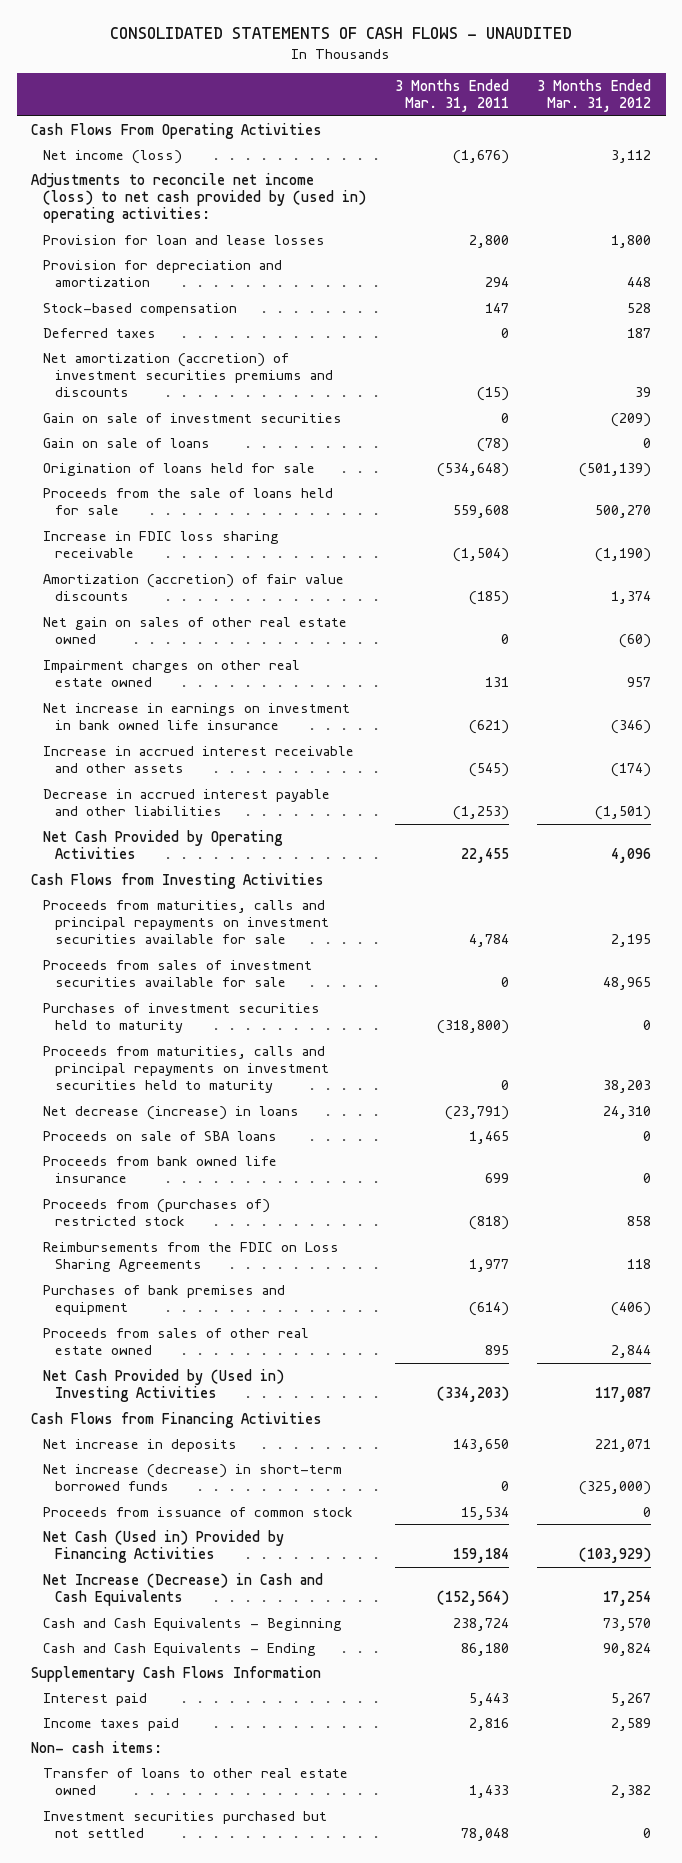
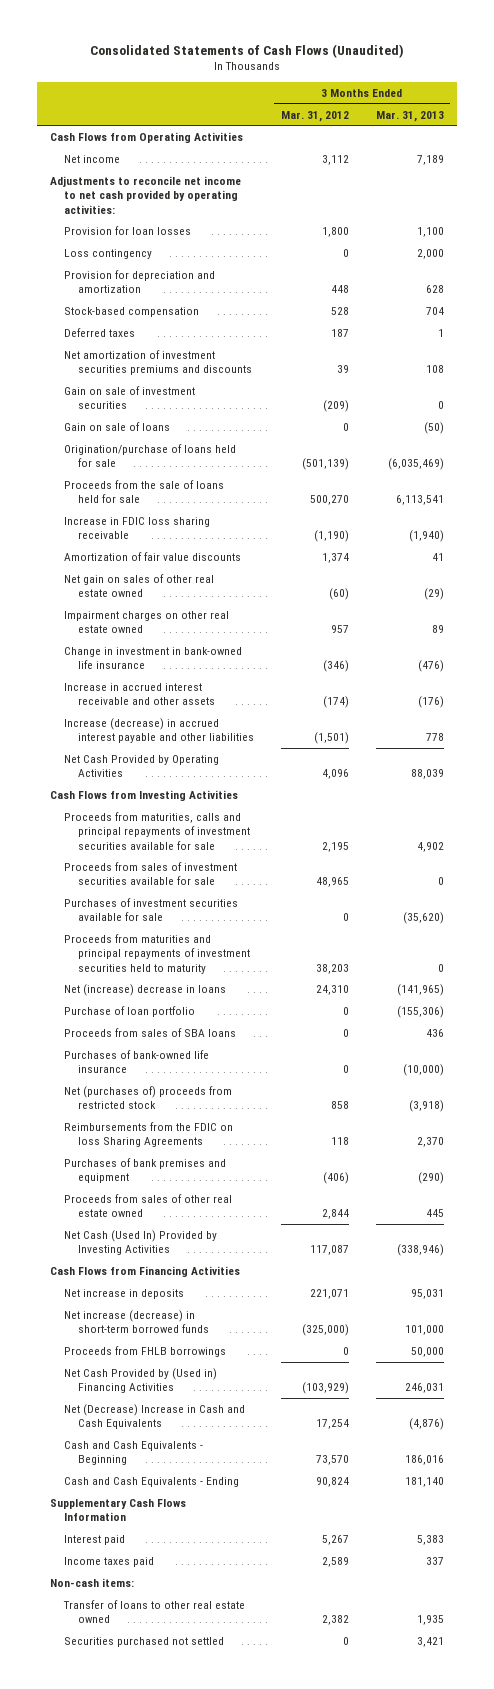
[110,27,573,40] CONSOLIDATED STATEMENTS OF CASH FLOWS - UNAUDITED -> [89,43,404,58] Consolidated Statements of Cash Flows (Unaudited)
[394,78,509,112] 3 Months Ended Mar. 31, 2011 -> none
none -> [375,110,444,122] Mar. 31, 2013
[31,122,323,139] Cash Flows From Operating Activities -> [50,131,244,143] Cash Flows from Operating Activities
[42,149,182,164] Net income (loss) -> [64,154,121,163] Net income
[31,172,366,224] Adjustments to reconcile net income (loss) to net cash provided by (used in) operating activities: -> [50,175,242,214] Adjustments to reconcile net income to net cash provided by operating activities:
[42,234,325,245] Provision for loan and lease losses -> [64,225,192,235] Provision for loan losses
none -> [64,248,153,259] Loss contingency
[42,352,333,398] Net amortization (accretion) of investment securities premiums and discounts -> [64,349,253,376] Net amortization of investment securities premiums and discounts
[42,462,315,476] Origination of loans held for sale -> [64,443,237,468] Origination/purchase of loans held for sale
[42,573,344,601] Amortization (accretion) of fair value discounts -> [64,551,242,561] Amortization of fair value discounts
[42,702,350,730] Net increase in earnings on investment in bank owned life insurance -> [64,646,243,670] Change in investment in bank-owned life insurance
[42,788,330,816] Decrease in accrued interest payable and other liabilities -> [64,717,255,744] Increase (decrease) in accrued interest payable and other liabilities
[42,899,329,945] Proceeds from maturities, calls and principal repayments on investment securities available for sale -> [64,811,251,850] Proceeds from maturities, calls and principal repayments of investment securities available for sale
[42,1002,320,1033] Purchases of investment securities held to maturity -> none
none -> [64,897,239,922] Purchases of investment securities available for sale
[42,1045,329,1094] Proceeds from maturities, calls and principal repayments on investment securities held to maturity -> [64,933,251,974] Proceeds from maturities and principal repayments of investment securities held to maturity
[42,1105,299,1120] Net decrease (increase) in loans -> [64,983,227,996] Net (increase) decrease in loans
none -> [64,1005,196,1017] Purchase of loan portfolio
[42,1130,277,1141] Proceeds on sale of SBA loans -> [64,1027,237,1037] Proceeds from sales of SBA loans
[42,1155,277,1183] Proceeds from bank owned life insurance -> [64,1049,210,1074] Purchases of bank-owned life insurance
[42,1198,270,1226] Proceeds from (purchases of) restricted stock -> [64,1085,233,1110] Net (purchases of) proceeds from restricted stock
[42,1241,339,1272] Reimbursements from the FDIC on Loss Sharing Agreements -> [64,1121,234,1148] Reimbursements from the FDIC on loss Sharing Agreements
[42,1368,284,1402] Net Cash Provided by (Used in) Investing Activities -> [64,1229,218,1256] Net Cash (Used In) Provided by Investing Activities
[42,1506,353,1517] Proceeds from issuance of common stock -> none
none -> [64,1345,227,1357] Proceeds from FHLB borrowings
[42,1529,284,1563] Net Cash (Used in) Provided by Financing Activities -> [64,1367,218,1394] Net Cash Provided by (Used in) Financing Activities
[42,1572,323,1606] Net Increase (Decrease) in Cash and Cash Equivalents -> [64,1403,246,1430] Net (Decrease) Increase in Cash and Cash Equivalents
[31,1740,163,1753] Non- cash items: -> [50,1577,135,1587] Non-cash items:
[42,1810,327,1838] Investment securities purchased but not settled -> [64,1636,225,1647] Securities purchased not settled

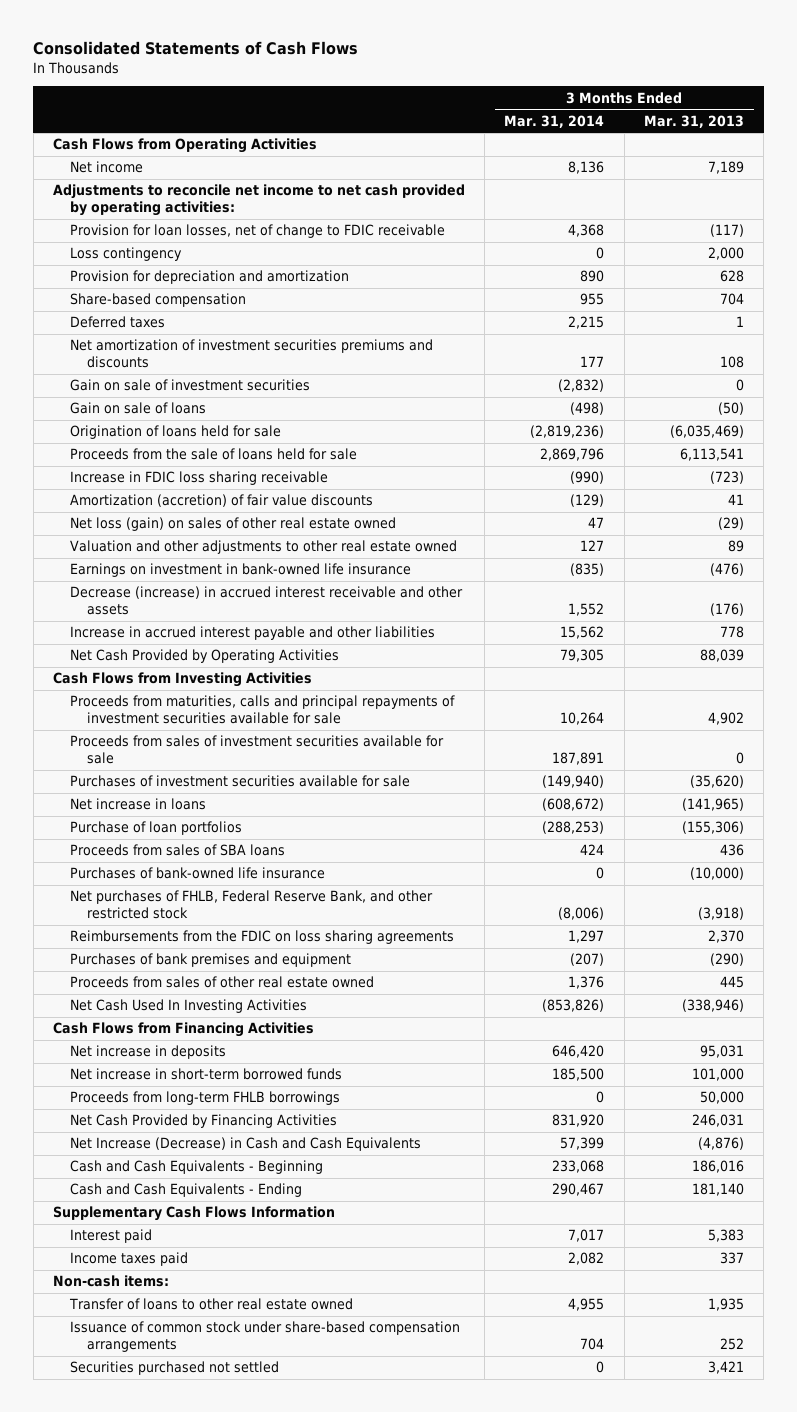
[89,43,404,58] Consolidated Statements of Cash Flows (Unaudited) -> [33,41,359,56] Consolidated Statements of Cash Flows
[281,110,350,122] Mar. 31, 2012 -> none
none -> [504,114,605,128] Mar. 31, 2014
[64,225,192,235] Provision for loan losses -> [70,224,446,239] Provision for loan losses, net of change to FDIC receivable
[416,226,444,237] 1,100 -> [709,224,744,238] (117)
[64,306,200,317] Stock-based compensation -> [70,293,247,308] Share-based compensation
[64,443,237,468] Origination/purchase of loans held for sale -> [70,425,282,440] Origination of loans held for sale
[64,610,230,634] Impairment charges on other real estate owned -> none
[408,530,444,543] (1,940) -> [709,471,744,485] (723)
[64,551,242,561] Amortization of fair value discounts -> [70,494,374,508] Amortization (accretion) of fair value discounts
[64,573,215,598] Net gain on sales of other real estate owned -> [70,517,397,532] Net loss (gain) on sales of other real estate owned
none -> [70,540,458,555] Valuation and other adjustments to other real estate owned
[64,646,243,670] Change in investment in bank-owned life insurance -> [70,563,412,578] Earnings on investment in bank-owned life insurance
[64,682,216,706] Increase in accrued interest receivable and other assets -> [70,586,464,616] Decrease (increase) in accrued interest receivable and other assets
[64,717,255,744] Increase (decrease) in accrued interest payable and other liabilities -> [70,626,436,641] Increase in accrued interest payable and other liabilities
[64,933,251,974] Proceeds from maturities and principal repayments of investment securities held to maturity -> none
[64,983,227,996] Net (increase) decrease in loans -> [70,798,207,811] Net increase in loans
[64,1005,196,1017] Purchase of loan portfolio -> [70,821,243,836] Purchase of loan portfolios
[64,1085,233,1110] Net (purchases of) proceeds from restricted stock -> [70,890,434,920] Net purchases of FHLB, Federal Reserve Bank, and other restricted stock
[64,1121,234,1148] Reimbursements from the FDIC on loss Sharing Agreements -> [70,930,455,945] Reimbursements from the FDIC on loss sharing agreements
[64,1229,218,1256] Net Cash (Used In) Provided by Investing Activities -> [70,999,308,1014] Net Cash Used In Investing Activities
[64,1309,210,1334] Net increase (decrease) in short-term borrowed funds -> [70,1068,343,1081] Net increase in short-term borrowed funds
[64,1345,227,1357] Proceeds from FHLB borrowings -> [70,1091,341,1106] Proceeds from long-term FHLB borrowings
[64,1367,218,1394] Net Cash Provided by (Used in) Financing Activities -> [70,1114,338,1129] Net Cash Provided by Financing Activities
[64,1403,246,1430] Net (Decrease) Increase in Cash and Cash Equivalents -> [70,1137,422,1152] Net Increase (Decrease) in Cash and Cash Equivalents
none -> [70,1321,461,1353] Issuance of common stock under share-based compensation arrangements

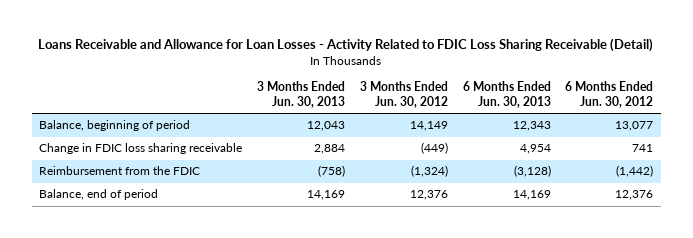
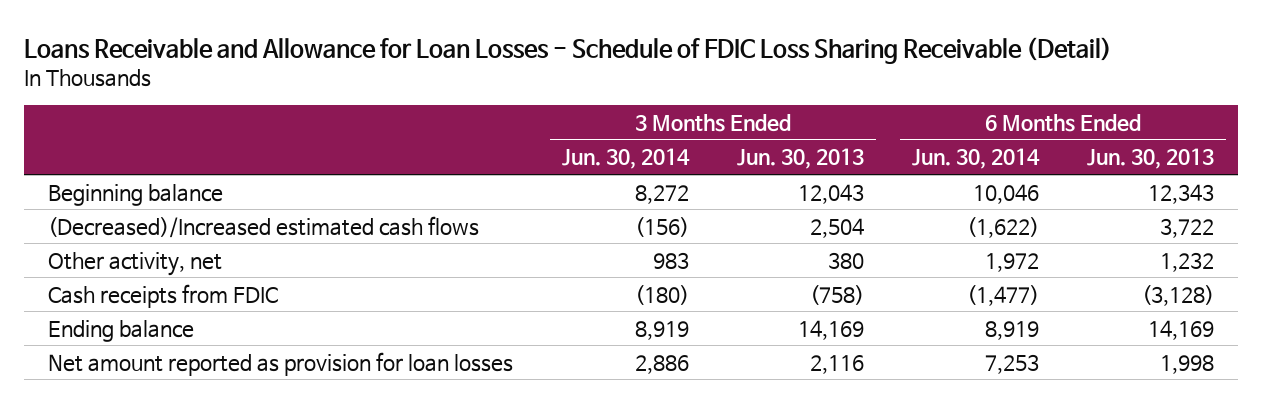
[38,38,654,53] Loans Receivable and Allowance for Loan Losses - Activity Related to FDIC Loss Sharing Receivable (Detail) -> [24,36,1113,64] Loans Receivable and Allowance for Loan Losses - Schedule of FDIC Loss Sharing Receivable (Detail)
[359,81,448,108] 3 Months Ended Jun. 30, 2012 -> none
[565,81,654,108] 6 Months Ended Jun. 30, 2012 -> none
none -> [561,148,690,170] Jun. 30, 2014
none -> [912,148,1041,170] Jun. 30, 2014
[39,143,243,155] Change in FDIC loss sharing receivable -> none
[39,120,191,132] Balance, beginning of period -> [48,183,224,206] Beginning balance
none -> [48,215,480,238] (Decreased)/Increased estimated cash flows
none -> [48,251,223,276] Other activity, net
[39,166,201,176] Reimbursement from the FDIC -> [48,283,279,308] Cash receipts from FDIC
[39,189,159,201] Balance, end of period -> [48,319,195,342] Ending balance
none -> [48,351,514,376] Net amount reported as provision for loan losses

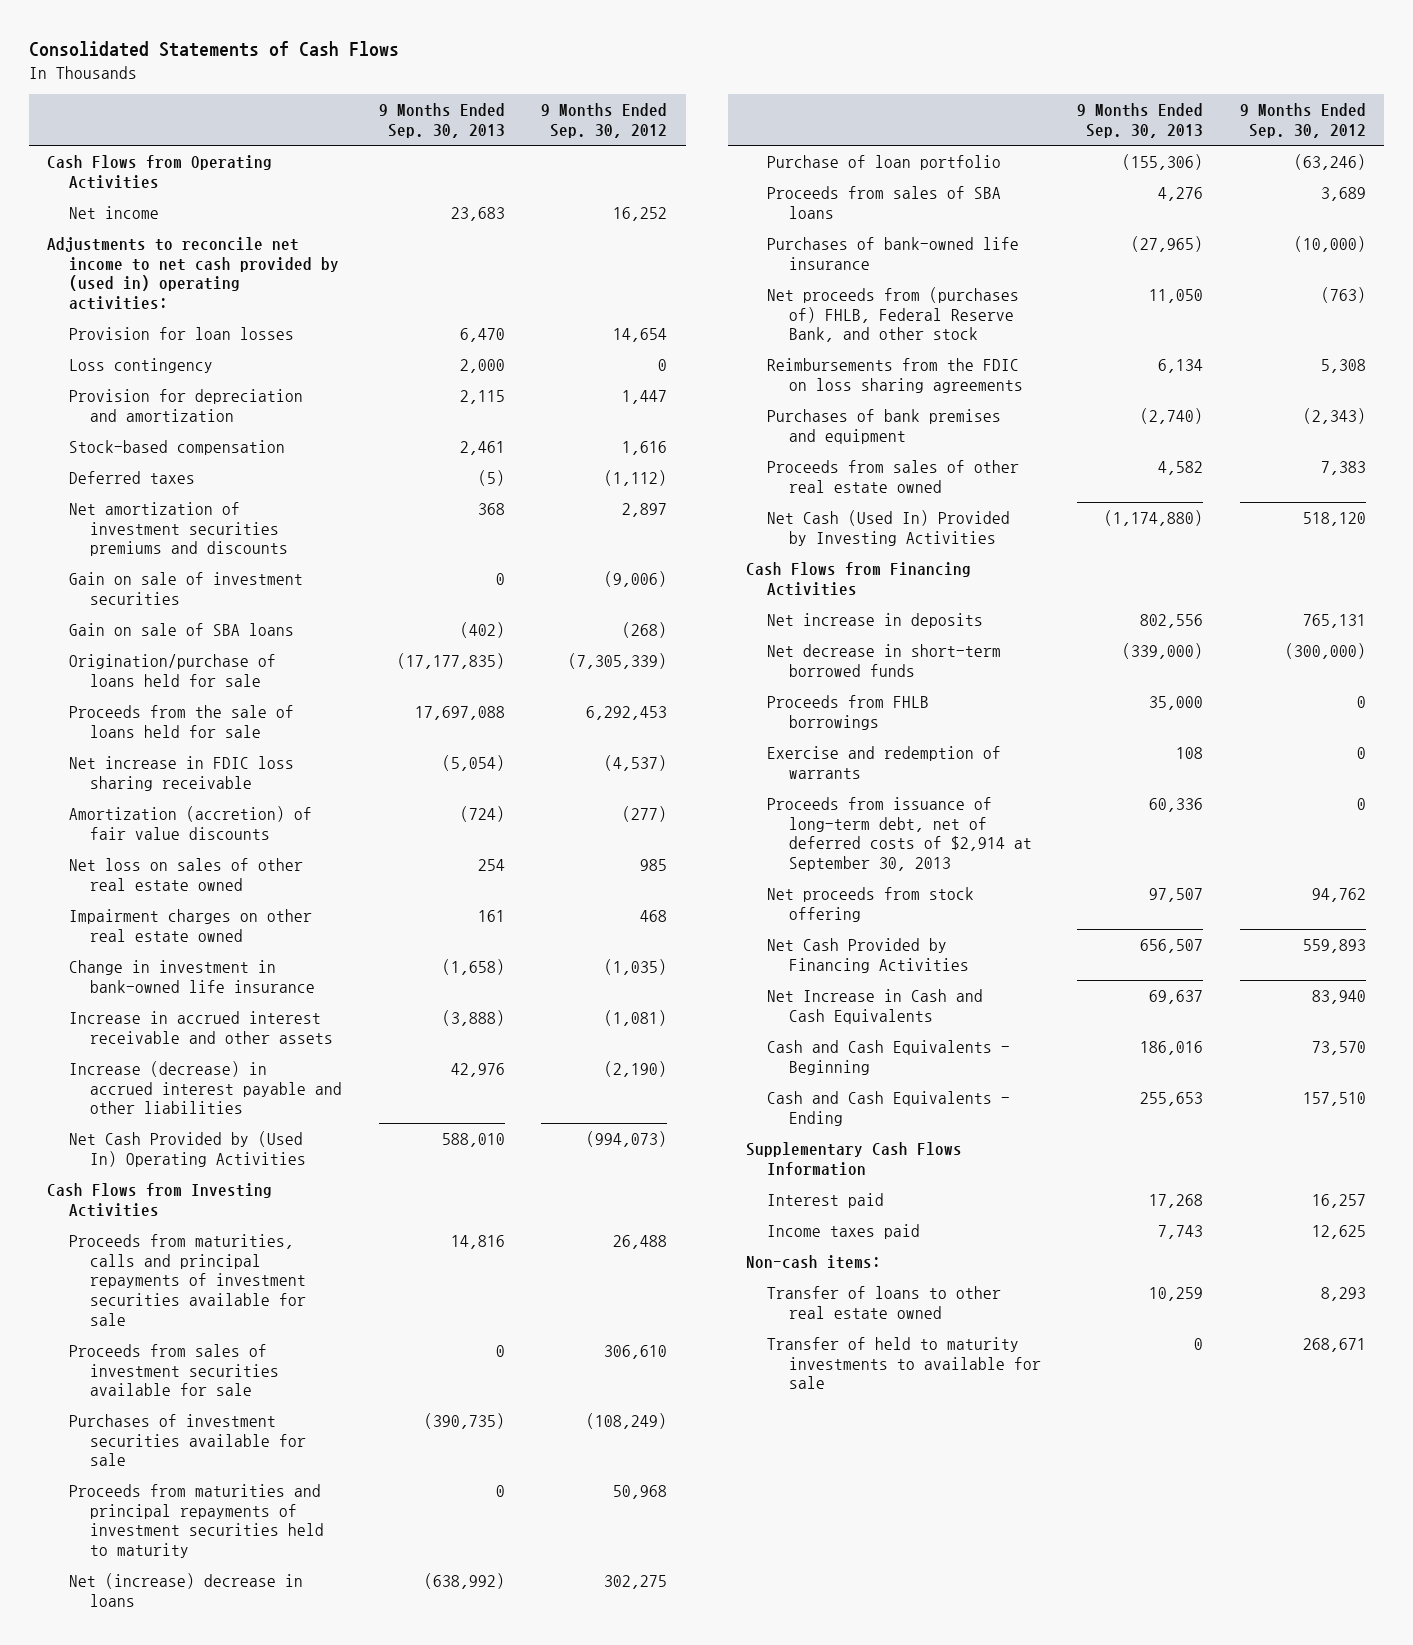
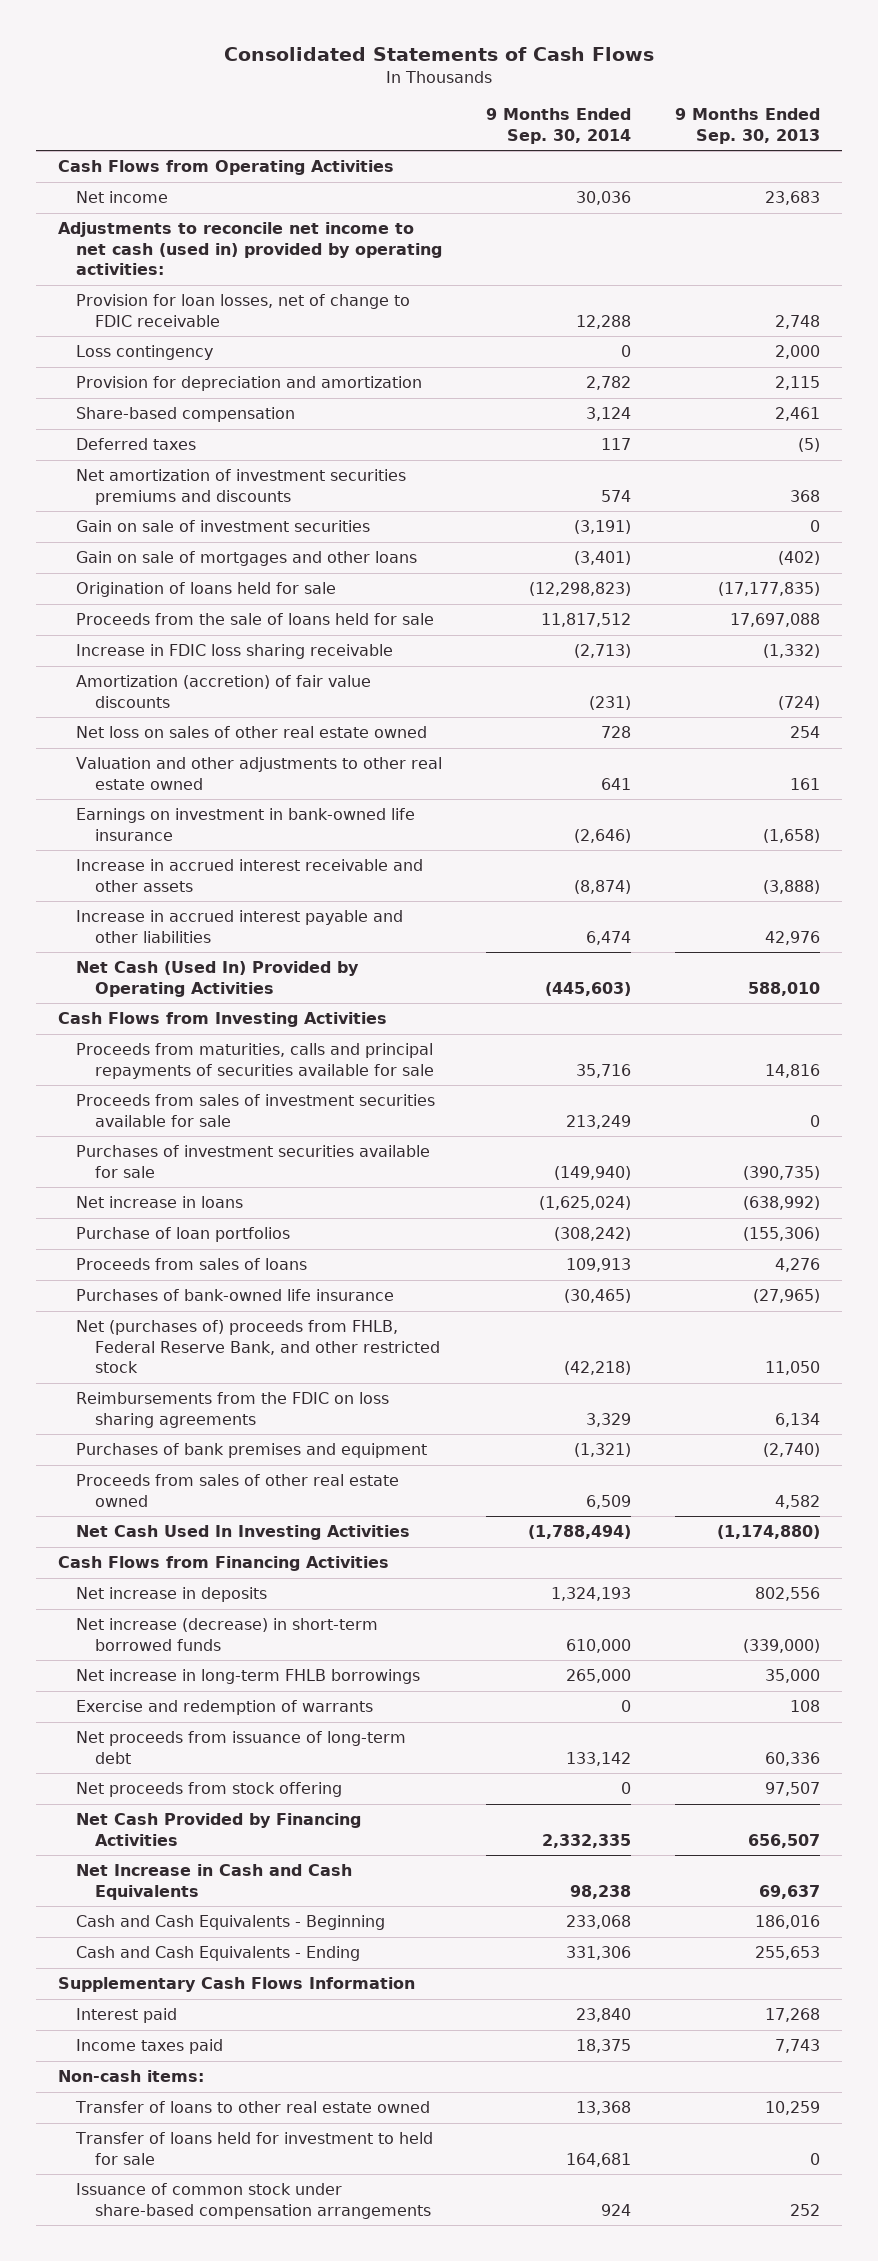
[541,103,668,139] 9 Months Ended Sep. 30, 2012 -> none
none -> [486,108,632,144] 9 Months Ended Sep. 30, 2014
[47,236,339,311] Adjustments to reconcile net income to net cash provided by (used in) operating activities: -> [57,222,443,276] Adjustments to reconcile net income to net cash (used in) provided by operating activities:
[68,326,294,340] Provision for loan losses -> [76,294,411,327] Provision for loan losses, net of change to FDIC receivable
[459,327,505,342] 6,470 -> [775,314,821,329] 2,748
[68,439,285,455] Stock-based compensation -> [76,407,296,423] Share-based compensation
[68,622,294,636] Gain on sale of SBA loans -> [76,551,418,567] Gain on sale of mortgages and other loans
[68,653,276,687] Origination/purchase of loans held for sale -> [76,582,337,598] Origination of loans held for sale
[68,755,294,791] Net increase in FDIC loss sharing receivable -> [76,644,394,660] Increase in FDIC loss sharing receivable
[441,754,505,771] (5,054) -> [763,644,821,659] (1,332)
[68,908,312,942] Impairment charges on other real estate owned -> [76,757,443,790] Valuation and other adjustments to other real estate owned
[68,959,316,993] Change in investment in bank-owned life insurance -> [76,808,416,841] Earnings on investment in bank-owned life insurance
[68,1060,343,1115] Increase (decrease) in accrued interest payable and other liabilities -> [76,910,404,943] Increase in accrued interest payable and other liabilities
[68,1130,307,1167] Net Cash Provided by (Used In) Operating Activities -> [76,961,360,997] Net Cash (Used In) Provided by Operating Activities
[68,1233,307,1326] Proceeds from maturities, calls and principal repayments of investment securities available for sale -> [76,1043,434,1079] Proceeds from maturities, calls and principal repayments of securities available for sale
[68,1483,325,1559] Proceeds from maturities and principal repayments of investment securities held to maturity -> none
[68,1572,303,1607] Net (increase) decrease in loans -> [76,1196,244,1209] Net increase in loans
[767,154,1002,170] Purchase of loan portfolio -> [76,1227,291,1243] Purchase of loan portfolios
[767,185,1002,219] Proceeds from sales of SBA loans -> [76,1258,308,1271] Proceeds from sales of loans
[767,286,1020,343] Net proceeds from (purchases of) FHLB, Federal Reserve Bank, and other stock -> [76,1320,440,1374] Net (purchases of) proceeds from FHLB, Federal Reserve Bank, and other restricted stock
[767,509,1011,546] Net Cash (Used In) Provided by Investing Activities -> [76,1525,411,1541] Net Cash Used In Investing Activities
[767,643,1002,677] Net decrease in short-term borrowed funds -> [76,1618,379,1651] Net increase (decrease) in short-term borrowed funds
[767,694,930,730] Proceeds from FHLB borrowings -> [76,1669,421,1685] Net increase in long-term FHLB borrowings
[767,796,1032,872] Proceeds from issuance of long-term debt, net of deferred costs of $2,914 at September 30, 2013 -> [76,1731,407,1764] Net proceeds from issuance of long-term debt
[767,1336,1041,1390] Transfer of held to maturity investments to available for sale -> [75,2132,434,2165] Transfer of loans held for investment to held for sale
none -> [76,2183,431,2219] Issuance of common stock under share-based compensation arrangements

